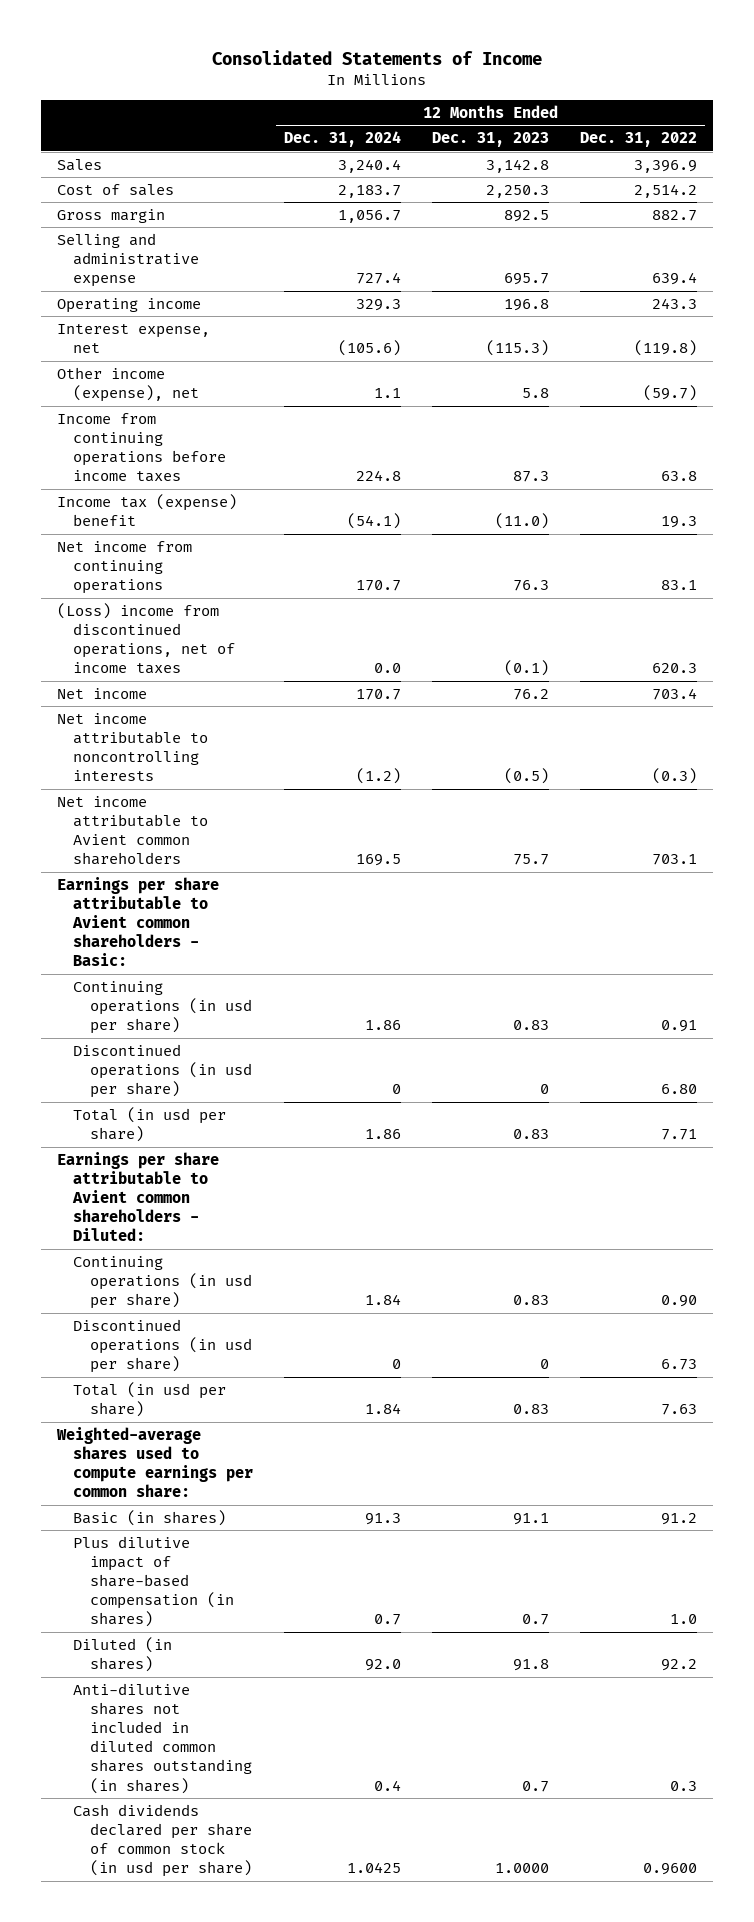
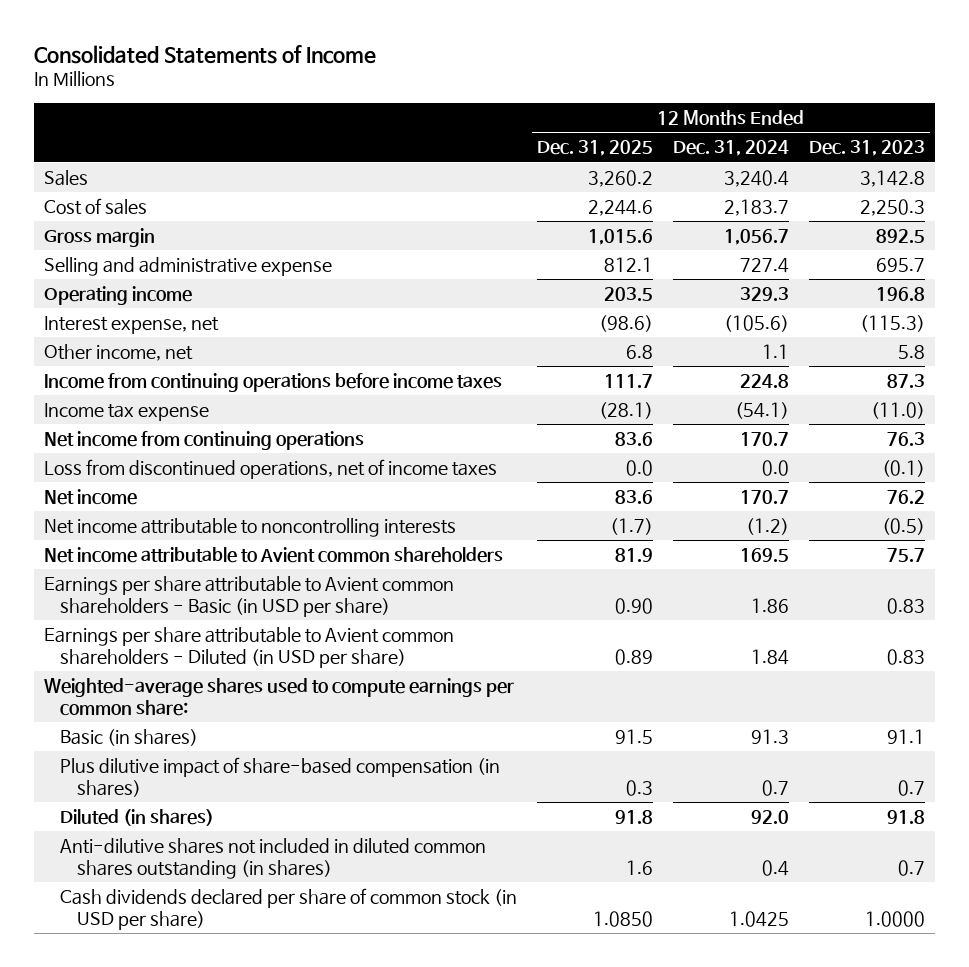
[580,132,698,148] Dec. 31, 2022 -> none
none -> [537,140,654,157] Dec. 31, 2025
[56,366,200,403] Other income (expense), net -> [44,343,194,361] Other income, net
[56,493,237,527] Income tax (expense) benefit -> [44,402,210,421] Income tax expense
[56,602,236,675] (Loss) income from discontinued operations, net of income taxes -> [44,458,498,479] Loss from discontinued operations, net of income taxes
[56,876,219,967] Earnings per share attributable to Avient common shareholders - Basic: -> none
[73,980,252,1035] Continuing operations (in usd per share) -> none
[73,1043,252,1099] Discontinued operations (in usd per share) -> none
[56,1151,219,1242] Earnings per share attributable to Avient common shareholders - Diluted: -> none
[73,1255,252,1310] Continuing operations (in usd per share) -> none
[73,1318,252,1374] Discontinued operations (in usd per share) -> none
[73,1106,227,1143] Total (in usd per share) -> [44,575,455,617] Earnings per share attributable to Avient common shareholders - Basic (in USD per share)
[73,1381,227,1418] Total (in usd per share) -> [44,626,455,668] Earnings per share attributable to Avient common shareholders - Diluted (in USD per share)
[73,1803,252,1878] Cash dividends declared per share of common stock (in usd per share) -> [60,887,518,930] Cash dividends declared per share of common stock (in USD per share)

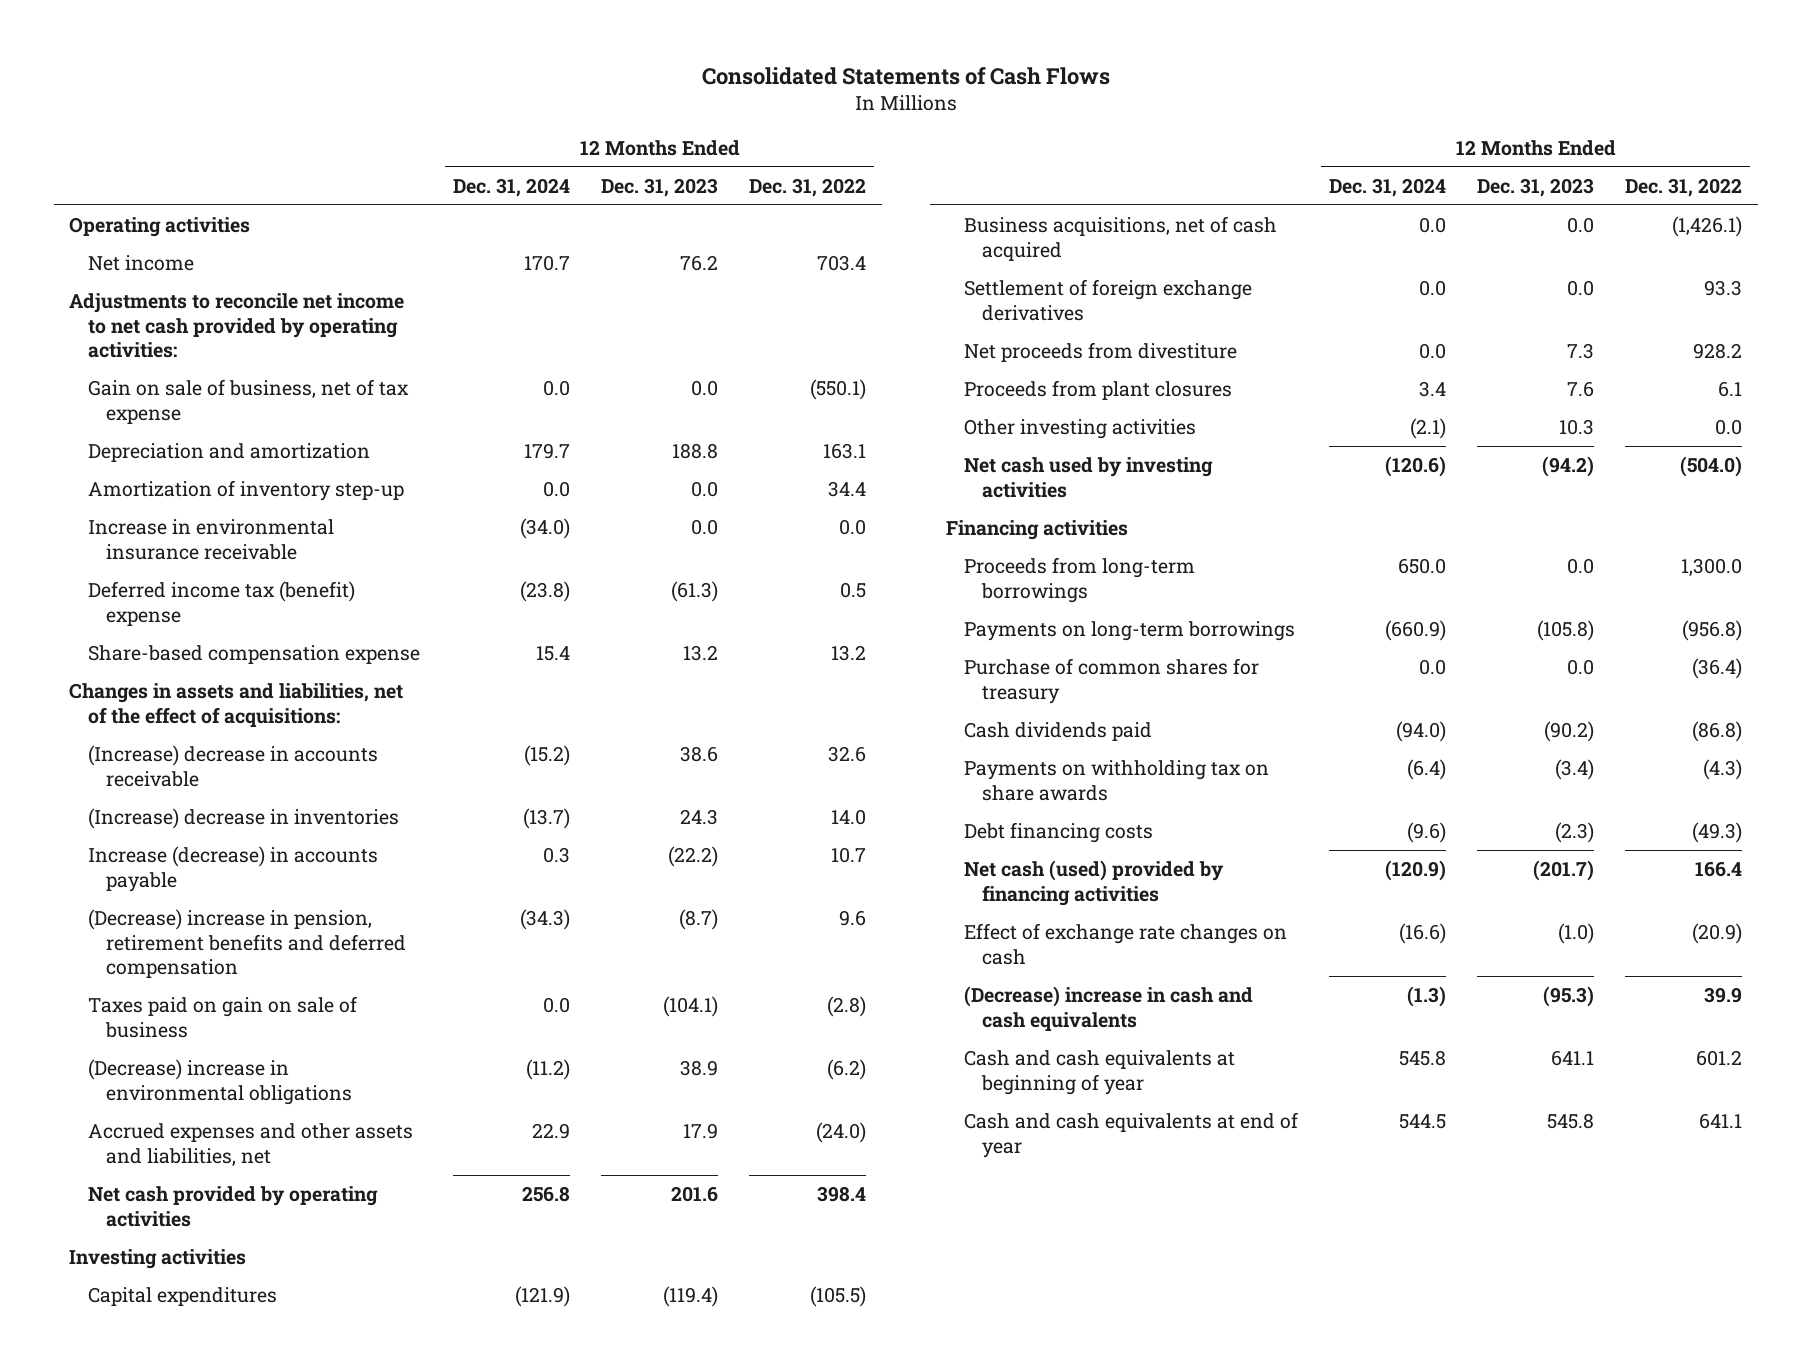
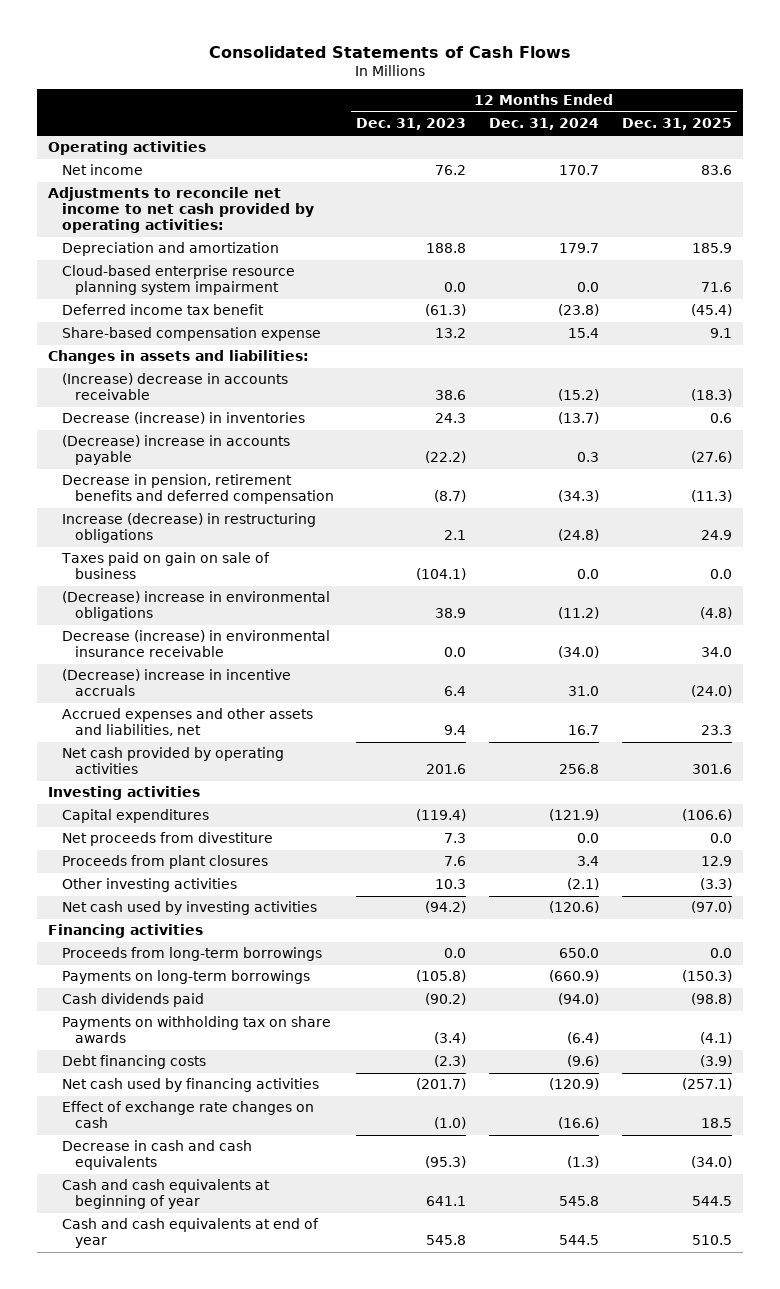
[749,177,867,197] Dec. 31, 2022 -> none
none -> [621,118,732,131] Dec. 31, 2025
[87,378,409,424] Gain on sale of business, net of tax expense -> none
[87,479,404,501] Amortization of inventory step-up -> none
[87,518,334,560] Increase in environmental insurance receivable -> none
none -> [61,265,295,296] Cloud-based enterprise resource planning system impairment
[87,580,355,626] Deferred income tax (benefit) expense -> [61,304,264,316] Deferred income tax benefit
[69,682,404,727] Changes in assets and liabilities, net of the effect of acquisitions: -> [48,350,310,365] Changes in assets and liabilities:
[87,807,399,829] (Increase) decrease in inventories -> [61,412,305,425] Decrease (increase) in inventories
[87,845,378,892] Increase (decrease) in accounts payable -> [61,435,290,466] (Decrease) increase in accounts payable
[87,908,407,979] (Decrease) increase in pension, retirement benefits and deferred compensation -> [61,474,334,505] Decrease in pension, retirement benefits and deferred compensation
none -> [61,513,316,544] Increase (decrease) in restructuring obligations
none -> [61,630,330,658] Decrease (increase) in environmental insurance receivable
none -> [61,669,291,697] (Decrease) increase in incentive accruals
[531,1122,570,1139] 22.9 -> [568,725,600,736] 16.7
[683,1122,719,1139] 17.9 -> [444,725,467,736] 9.4
[963,215,1277,261] Business acquisitions, net of cash acquired -> none
[963,278,1252,321] Settlement of foreign exchange derivatives -> none
[963,657,1259,704] Purchase of common shares for treasury -> none
[963,859,1224,906] Net cash (used) provided by financing activities -> [61,1078,319,1093] Net cash used by financing activities
[963,985,1253,1031] (Decrease) increase in cash and cash equivalents -> [61,1140,252,1171] Decrease in cash and cash equivalents

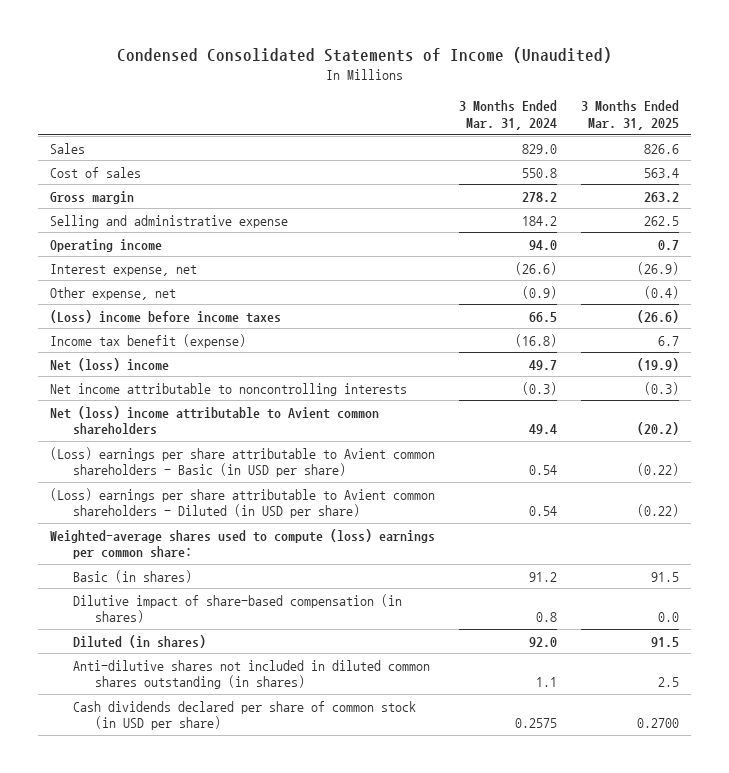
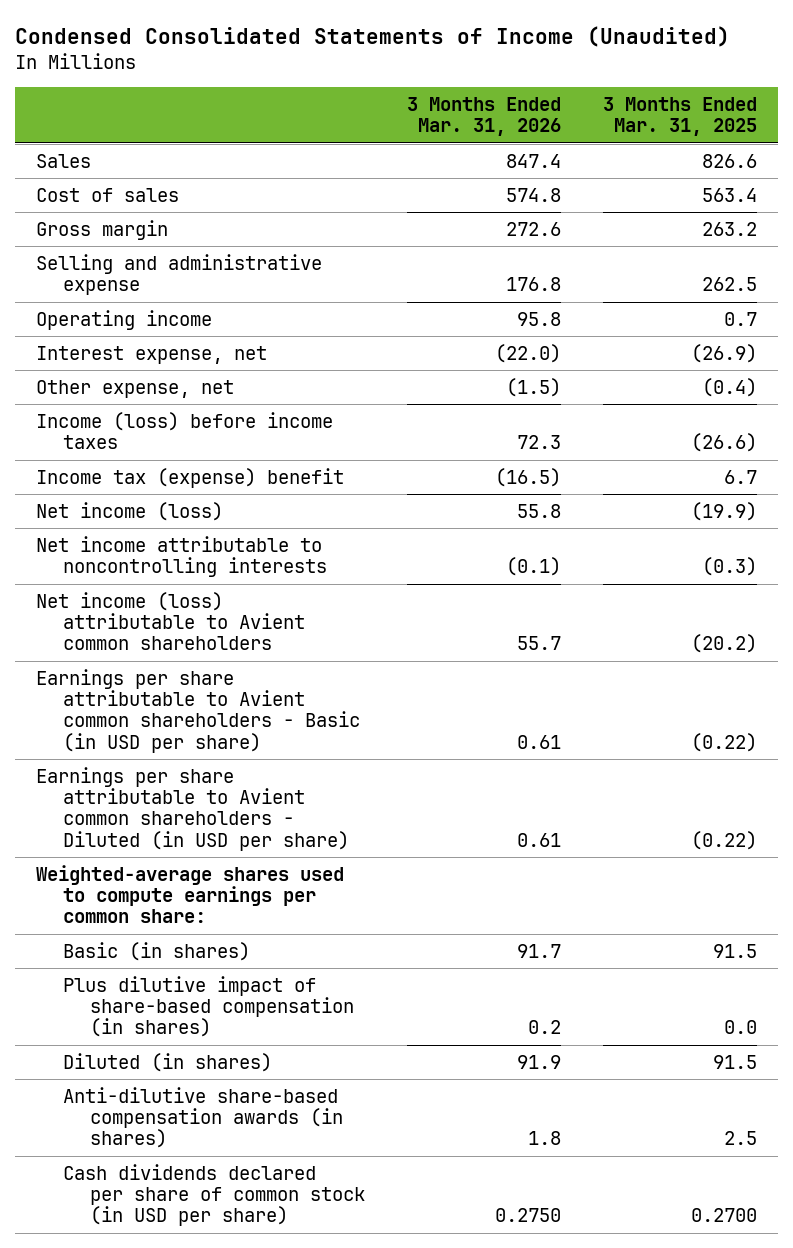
[459,100,558,131] 3 Months Ended Mar. 31, 2024 -> none
none -> [406,97,561,137] 3 Months Ended Mar. 31, 2026
[50,309,282,323] (Loss) income before income taxes -> [36,411,334,450] Income (loss) before income taxes
[50,333,247,348] Income tax benefit (expense) -> [36,467,345,488] Income tax (expense) benefit
[50,357,170,371] Net (loss) income -> [36,501,224,521] Net income (loss)
[50,405,380,435] Net (loss) income attributable to Avient common shareholders -> [36,591,306,651] Net income (loss) attributable to Avient common shareholders
[50,446,436,478] (Loss) earnings per share attributable to Avient common shareholders - Basic (in USD per share) -> [36,668,361,753] Earnings per share attributable to Avient common shareholders - Basic (in USD per share)
[50,487,436,519] (Loss) earnings per share attributable to Avient common shareholders - Diluted (in USD per share) -> [36,766,350,851] Earnings per share attributable to Avient common shareholders - Diluted (in USD per share)
[50,528,436,560] Weighted-average shares used to compute (loss) earnings per common share: -> [36,864,345,924] Weighted-average shares used to compute earnings per common share:
[72,593,402,624] Dilutive impact of share-based compensation (in shares) -> [63,975,355,1038] Plus dilutive impact of share-based compensation (in shares)
[72,659,430,690] Anti-dilutive shares not included in diluted common shares outstanding (in shares) -> [63,1086,344,1149] Anti-dilutive share-based compensation awards (in shares)

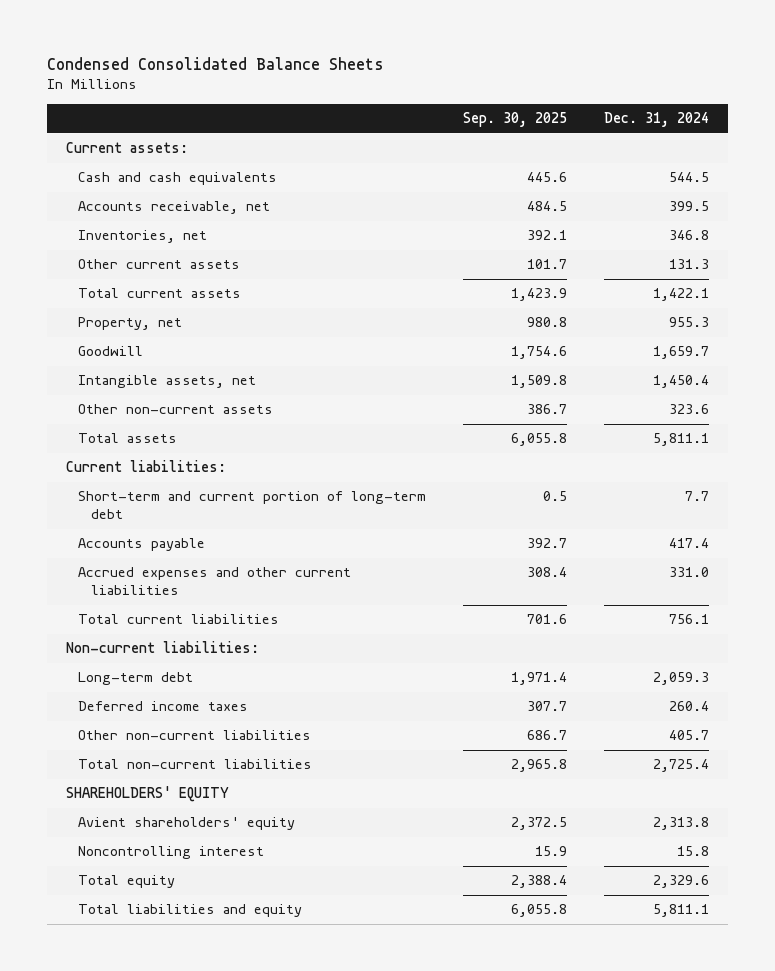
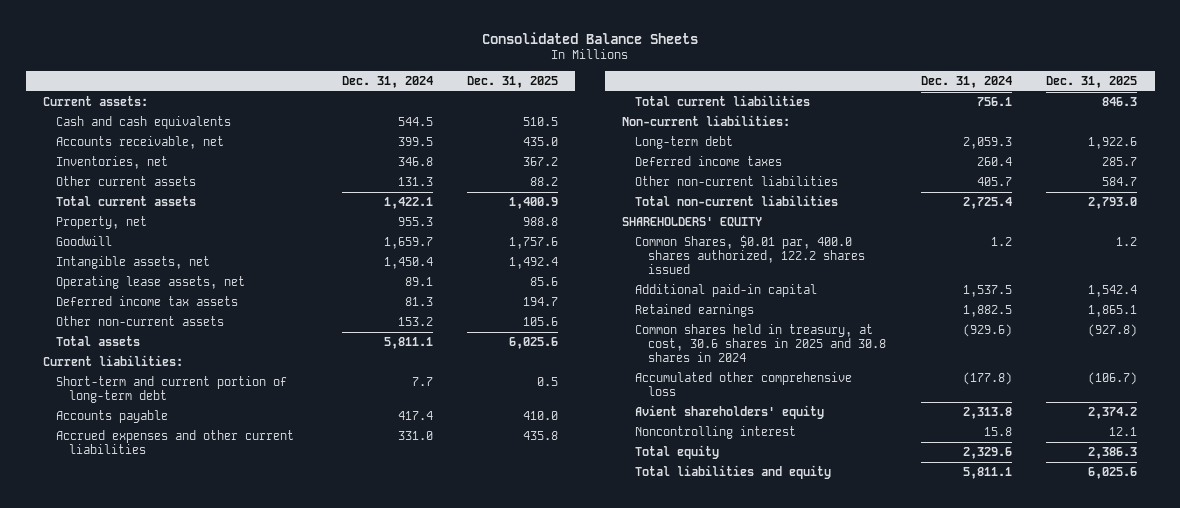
[47,56,385,70] Condensed Consolidated Balance Sheets -> [482,31,699,44] Consolidated Balance Sheets
[463,112,568,128] Sep. 30, 2025 -> none
none -> [467,76,559,89] Dec. 31, 2025
none -> [55,276,245,290] Operating lease assets, net
none -> [55,296,238,307] Deferred income tax assets
[669,404,710,415] 323.6 -> [397,317,433,327] 153.2
none -> [634,235,865,274] Common Shares, $0.01 par, 400.0 shares authorized, 122.2 shares issued
none -> [634,284,817,298] Additional paid-in capital
none -> [634,304,754,318] Retained earnings
none -> [634,324,886,362] Common shares held in treasury, at cost, 30.6 shares in 2025 and 30.8 shares in 2024
none -> [634,372,852,397] Accumulated other comprehensive loss

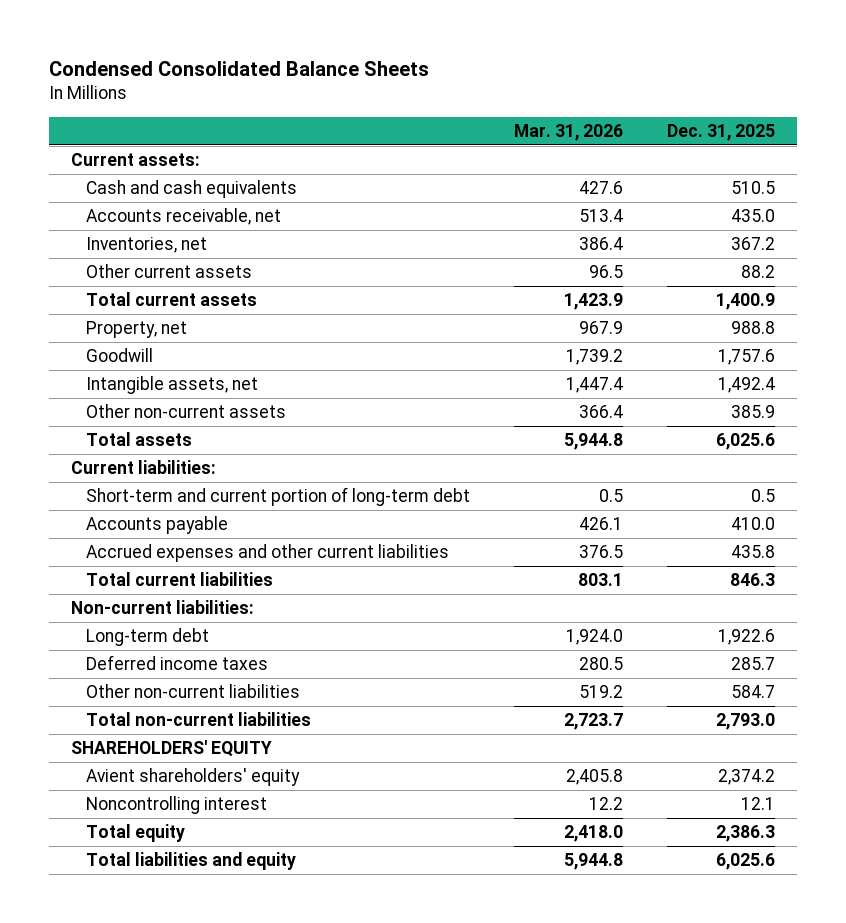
[482,31,699,44] Consolidated Balance Sheets -> [48,60,429,76] Condensed Consolidated Balance Sheets
[341,76,433,89] Dec. 31, 2024 -> none
none -> [514,124,624,142] Mar. 31, 2026
[55,276,245,290] Operating lease assets, net -> none
[55,296,238,307] Deferred income tax assets -> none
[523,317,559,327] 105.6 -> [731,405,776,419] 385.9
[634,235,865,274] Common Shares, $0.01 par, 400.0 shares authorized, 122.2 shares issued -> none
[634,284,817,298] Additional paid-in capital -> none
[634,304,754,318] Retained earnings -> none
[634,324,886,362] Common shares held in treasury, at cost, 30.6 shares in 2025 and 30.8 shares in 2024 -> none
[634,372,852,397] Accumulated other comprehensive loss -> none

